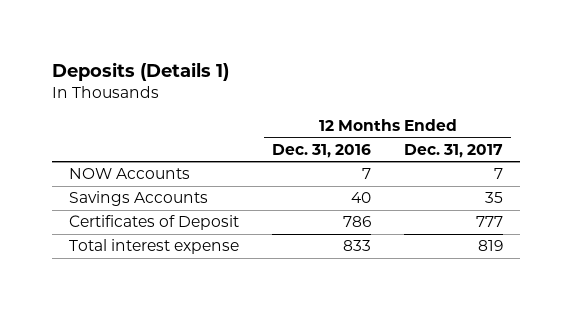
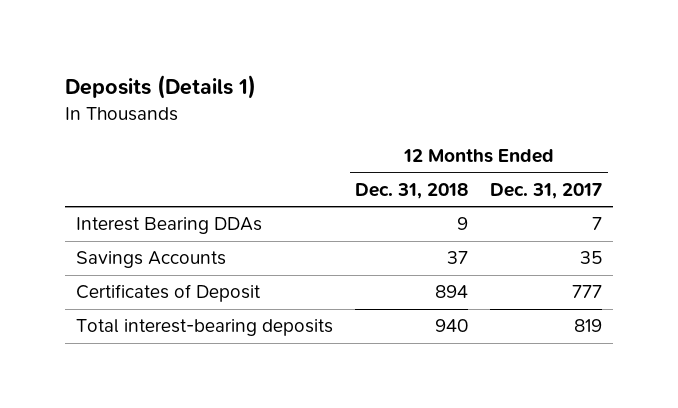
[272,143,372,158] Dec. 31, 2016 -> none
none -> [355,182,469,199] Dec. 31, 2018
[68,168,190,180] NOW Accounts -> none
none -> [76,217,263,235] Interest Bearing DDAs
[68,239,239,255] Total interest expense -> [76,319,334,337] Total interest-bearing deposits

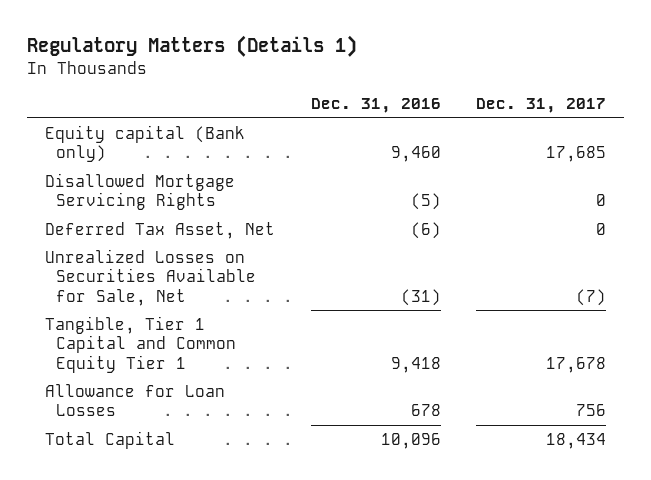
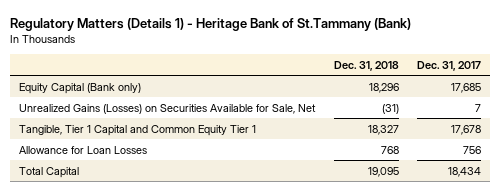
[27,35,358,58] Regulatory Matters (Details 1) -> [10,17,412,31] Regulatory Matters (Details 1) - Heritage Bank of St.Tammany (Bank)
[310,98,441,114] Dec. 31, 2016 -> none
none -> [333,60,399,71] Dec. 31, 2018
[45,172,236,211] Disallowed Mortgage Servicing Rights -> none
[45,221,276,239] Deferred Tax Asset, Net -> none
[45,124,246,163] Equity capital (Bank only) -> [19,82,142,94] Equity Capital (Bank only)
[45,248,257,306] Unrealized Losses on Securities Available for Sale, Net -> [19,103,317,114] Unrealized Gains (Losses) on Securities Available for Sale, Net
[576,288,607,306] (7) -> [474,103,481,112] 7

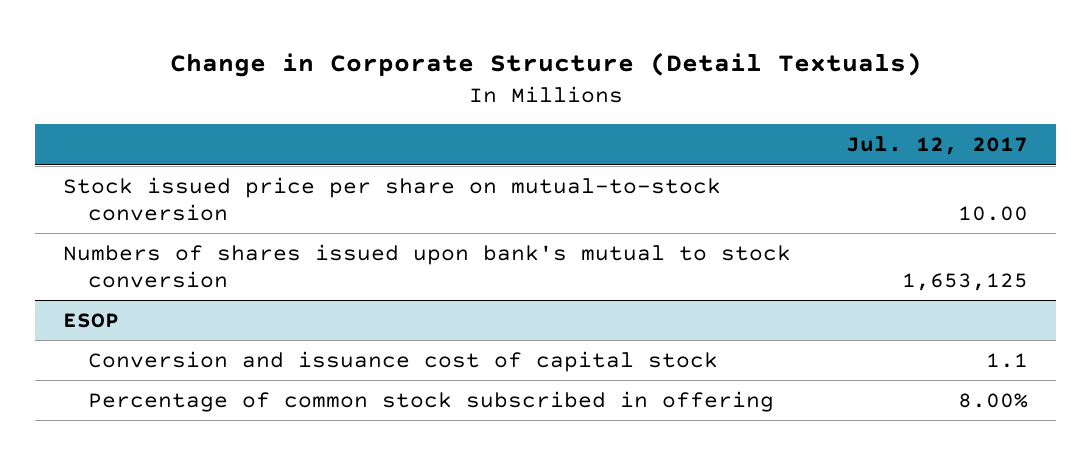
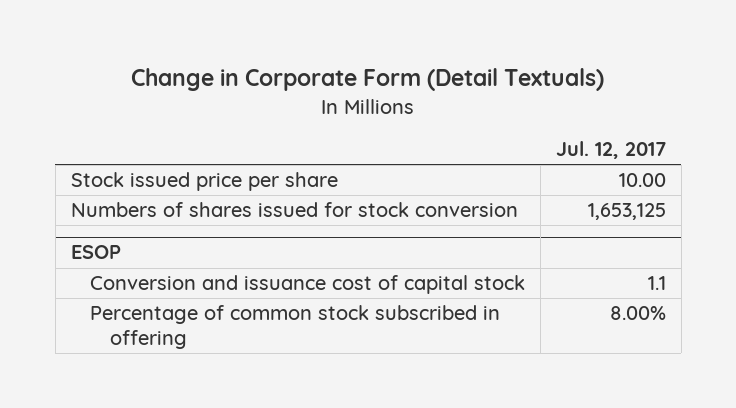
[169,51,922,77] Change in Corporate Structure (Detail Textuals) -> [131,68,605,92] Change in Corporate Form (Detail Textuals)
[62,176,721,222] Stock issued price per share on mutual-to-stock conversion -> [70,172,338,192] Stock issued price per share
[62,243,791,289] Numbers of shares issued upon bank's mutual to stock conversion -> [70,202,518,218] Numbers of shares issued for stock conversion

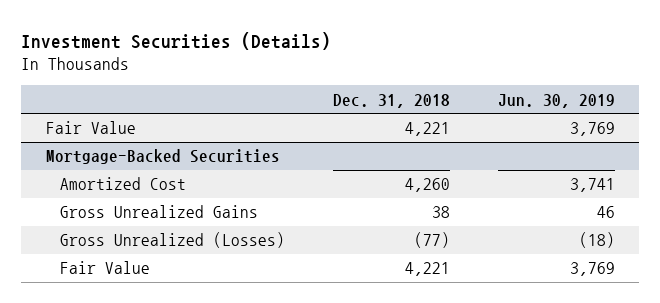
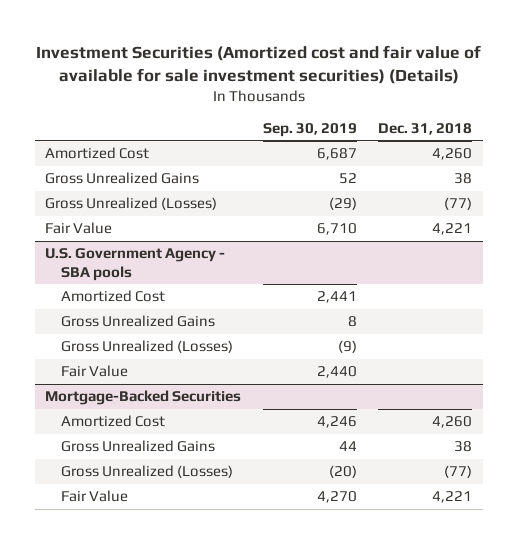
[21,31,332,50] Investment Securities (Details) -> [35,44,481,84] Investment Securities (Amortized cost and fair value of available for sale investment securities) (Details)
[497,93,615,108] Jun. 30, 2019 -> none
none -> [262,122,357,137] Sep. 30, 2019
none -> [45,147,150,160] Amortized Cost
none -> [45,172,200,185] Gross Unrealized Gains
none -> [45,197,218,211] Gross Unrealized (Losses)
none -> [45,248,226,281] U.S. Government Agency - SBA pools
none -> [60,290,165,303] Amortized Cost
none -> [60,315,215,328] Gross Unrealized Gains
none -> [60,340,233,354] Gross Unrealized (Losses)
none -> [60,365,128,378] Fair Value

